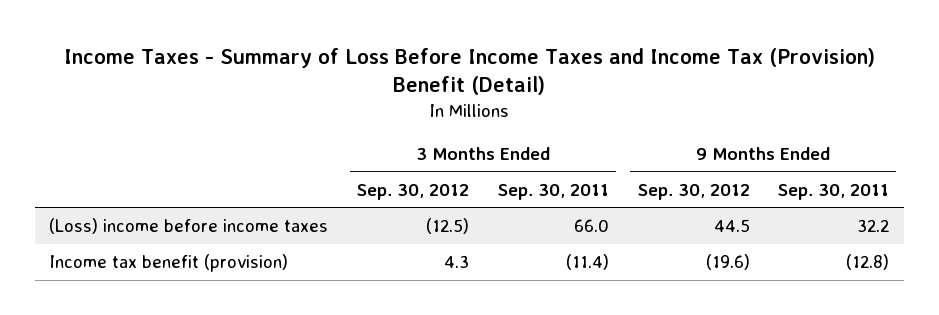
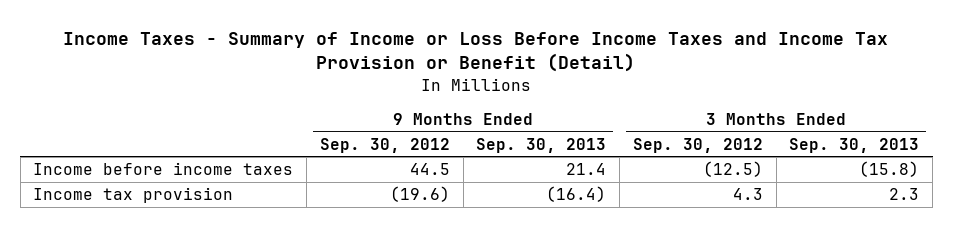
[64,47,876,96] Income Taxes - Summary of Loss Before Income Taxes and Income Tax (Provision) Benefit (Detail) -> [63,31,889,73] Income Taxes - Summary of Income or Loss Before Income Taxes and Income Tax Provision or Benefit (Detail)
[497,183,609,200] Sep. 30, 2011 -> none
[778,183,890,200] Sep. 30, 2011 -> none
none -> [476,137,607,153] Sep. 30, 2013
none -> [789,137,920,153] Sep. 30, 2013
[49,218,329,235] (Loss) income before income taxes -> [33,162,294,176] Income before income taxes
[49,254,289,273] Income tax benefit (provision) -> [33,187,234,204] Income tax provision

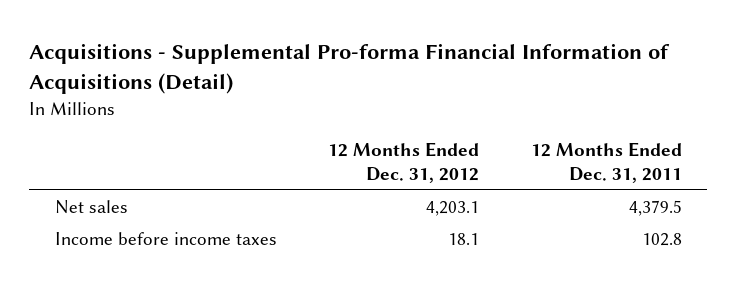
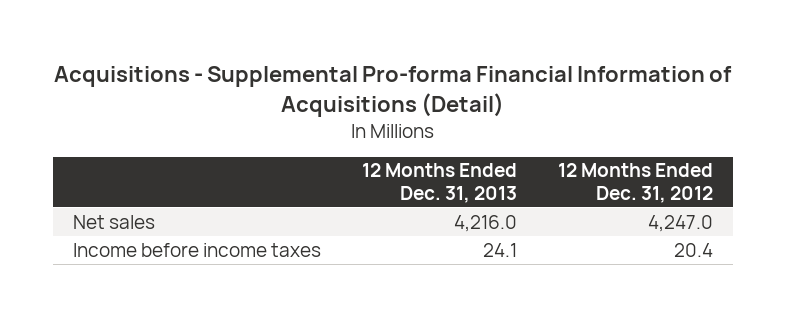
[530,142,682,183] 12 Months Ended Dec. 31, 2011 -> none
none -> [362,163,518,204] 12 Months Ended Dec. 31, 2013
[426,201,480,217] 4,203.1 -> [648,214,714,232] 4,247.0
[448,233,480,246] 18.1 -> [674,242,714,257] 20.4

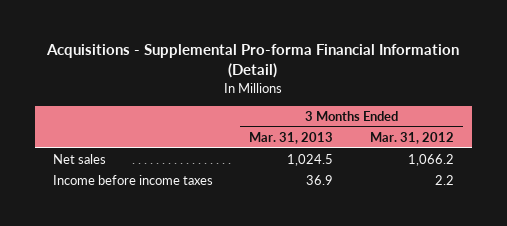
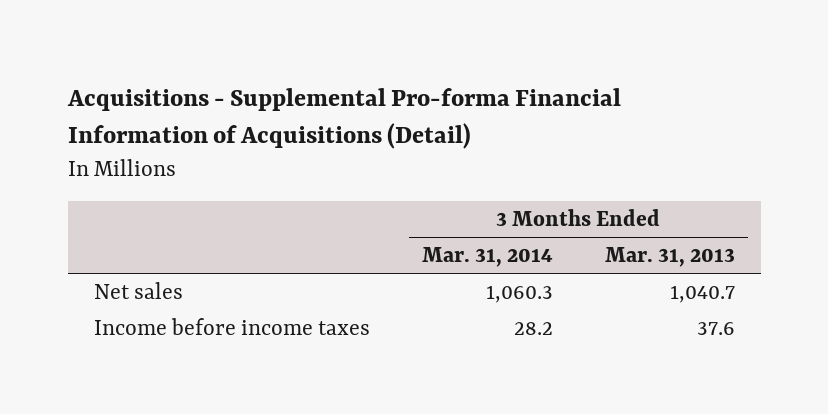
[46,43,460,79] Acquisitions - Supplemental Pro-forma Financial Information (Detail) -> [66,87,621,150] Acquisitions - Supplemental Pro-forma Financial Information of Acquisitions (Detail)
[369,132,454,145] Mar. 31, 2012 -> none
none -> [421,247,553,268] Mar. 31, 2014
[287,154,334,167] 1,024.5 -> [669,285,735,304] 1,040.7
[306,175,334,186] 36.9 -> [696,322,735,336] 37.6

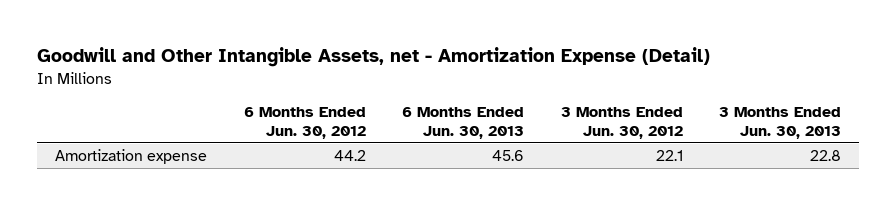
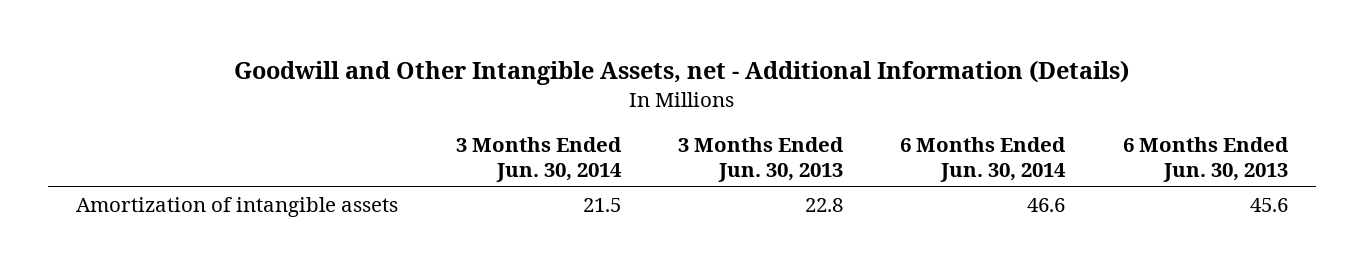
[37,46,711,67] Goodwill and Other Intangible Assets, net - Amortization Expense (Detail) -> [234,60,1130,86] Goodwill and Other Intangible Assets, net - Additional Information (Details)
[243,106,366,140] 6 Months Ended Jun. 30, 2012 -> none
[560,106,683,140] 3 Months Ended Jun. 30, 2012 -> none
none -> [455,137,622,182] 3 Months Ended Jun. 30, 2014
none -> [900,137,1067,182] 6 Months Ended Jun. 30, 2014
[55,149,208,165] Amortization expense -> [76,197,399,218] Amortization of intangible assets

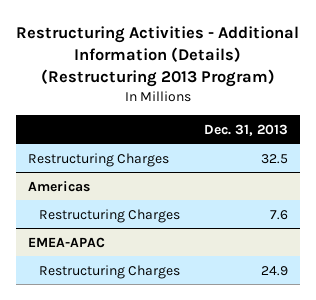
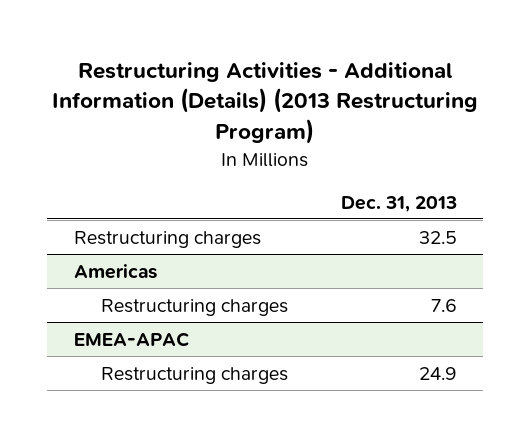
[15,25,299,87] Restructuring Activities - Additional Information (Details) (Restructuring 2013 Program) -> [52,61,479,145] Restructuring Activities - Additional Information (Details) (2013 Restructuring Program)
[27,152,169,167] Restructuring Charges -> [73,230,261,248] Restructuring charges
[38,208,180,223] Restructuring Charges -> [101,298,289,316] Restructuring charges
[38,264,180,279] Restructuring Charges -> [101,366,289,384] Restructuring charges

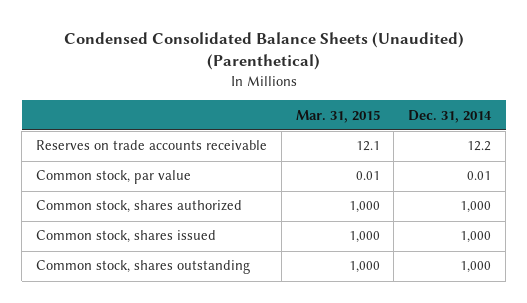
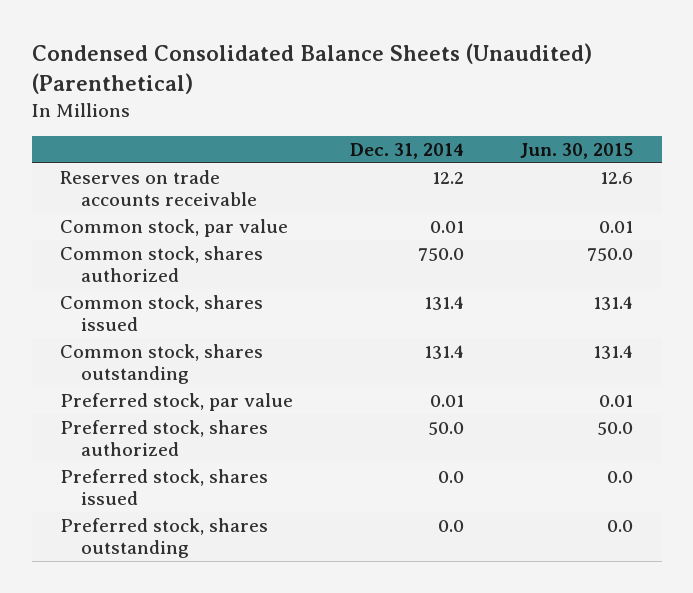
[295,109,380,123] Mar. 31, 2015 -> none
none -> [520,142,634,159] Jun. 30, 2015
[460,201,492,214] 1,000 -> [417,247,464,261] 750.0
[460,231,492,244] 1,000 -> [423,295,464,310] 131.4
[460,261,492,274] 1,000 -> [423,344,464,359] 131.4
none -> [60,392,294,411] Preferred stock, par value
none -> [60,419,269,456] Preferred stock, shares authorized
none -> [60,468,269,505] Preferred stock, shares issued
none -> [60,517,269,558] Preferred stock, shares outstanding

